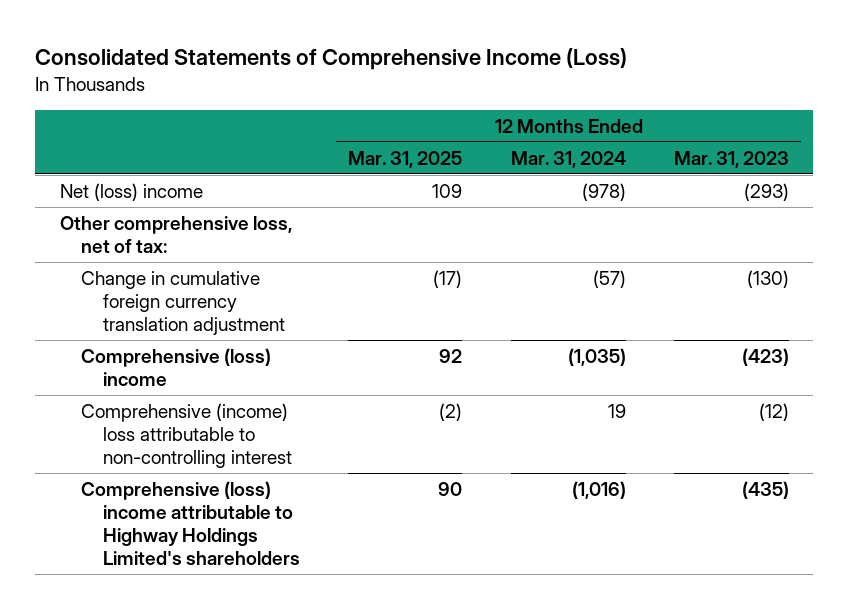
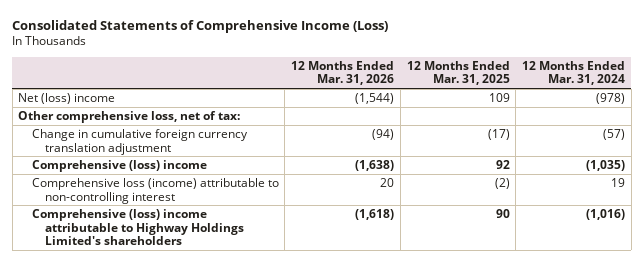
[674,150,790,168] Mar. 31, 2023 -> none
none -> [291,60,395,86] 12 Months Ended Mar. 31, 2026
[81,402,292,468] Comprehensive (income) loss attributable to non-controlling interest -> [31,177,279,204] Comprehensive loss (income) attributable to non-controlling interest

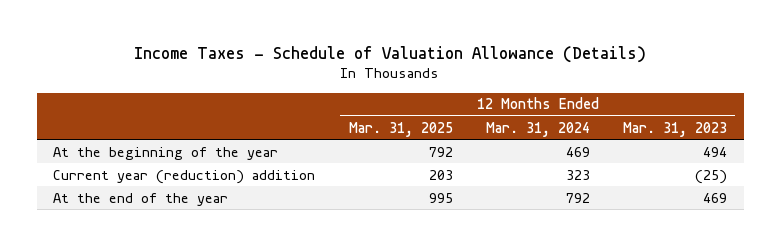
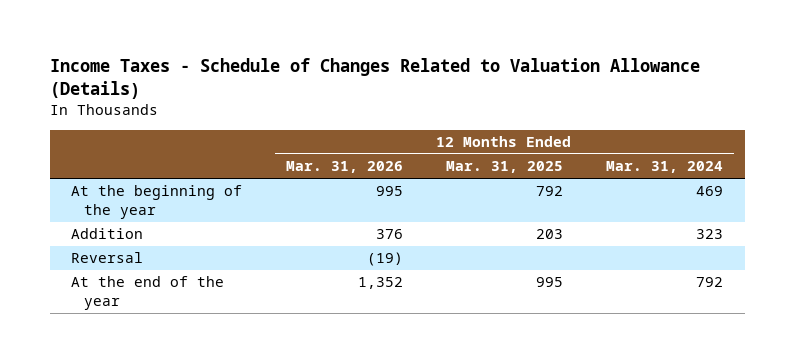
[134,45,647,63] Income Taxes - Schedule of Valuation Allowance (Details) -> [49,58,700,100] Income Taxes - Schedule of Changes Related to Valuation Allowance (Details)
[622,121,727,137] Mar. 31, 2023 -> none
none -> [285,161,403,174] Mar. 31, 2026
[53,169,316,184] Current year (reduction) addition -> [71,228,144,240] Addition
none -> [71,252,144,264] Reversal

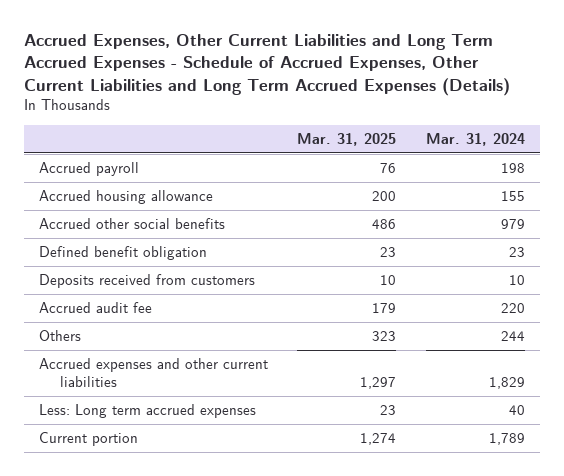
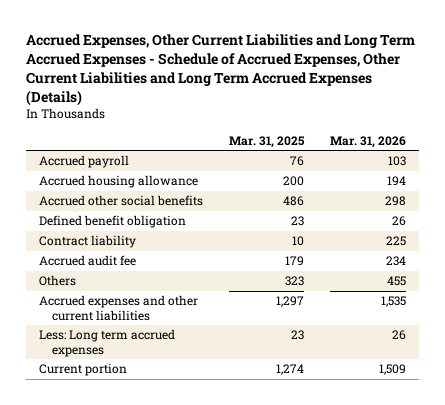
[426,132,526,146] Mar. 31, 2024 -> none
none -> [329,135,406,148] Mar. 31, 2026
[38,274,255,289] Deposits received from customers -> none
none -> [39,235,137,249] Contract liability

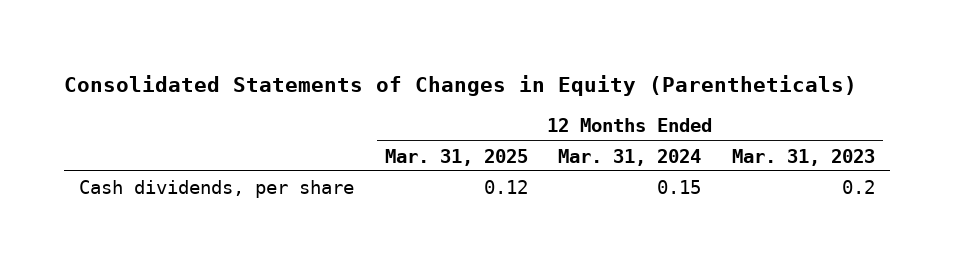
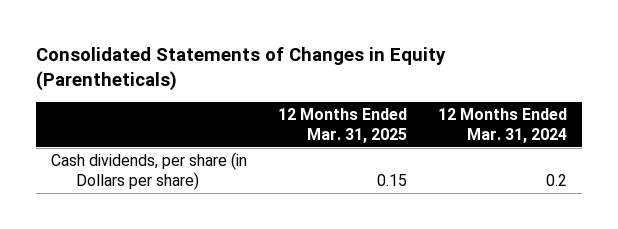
[731,148,875,166] Mar. 31, 2023 -> none
[78,179,354,198] Cash dividends, per share -> [51,151,248,191] Cash dividends, per share (in Dollars per share)
[483,179,528,194] 0.12 -> [376,174,407,187] 0.15
[657,179,702,194] 0.15 -> [545,174,567,187] 0.2

